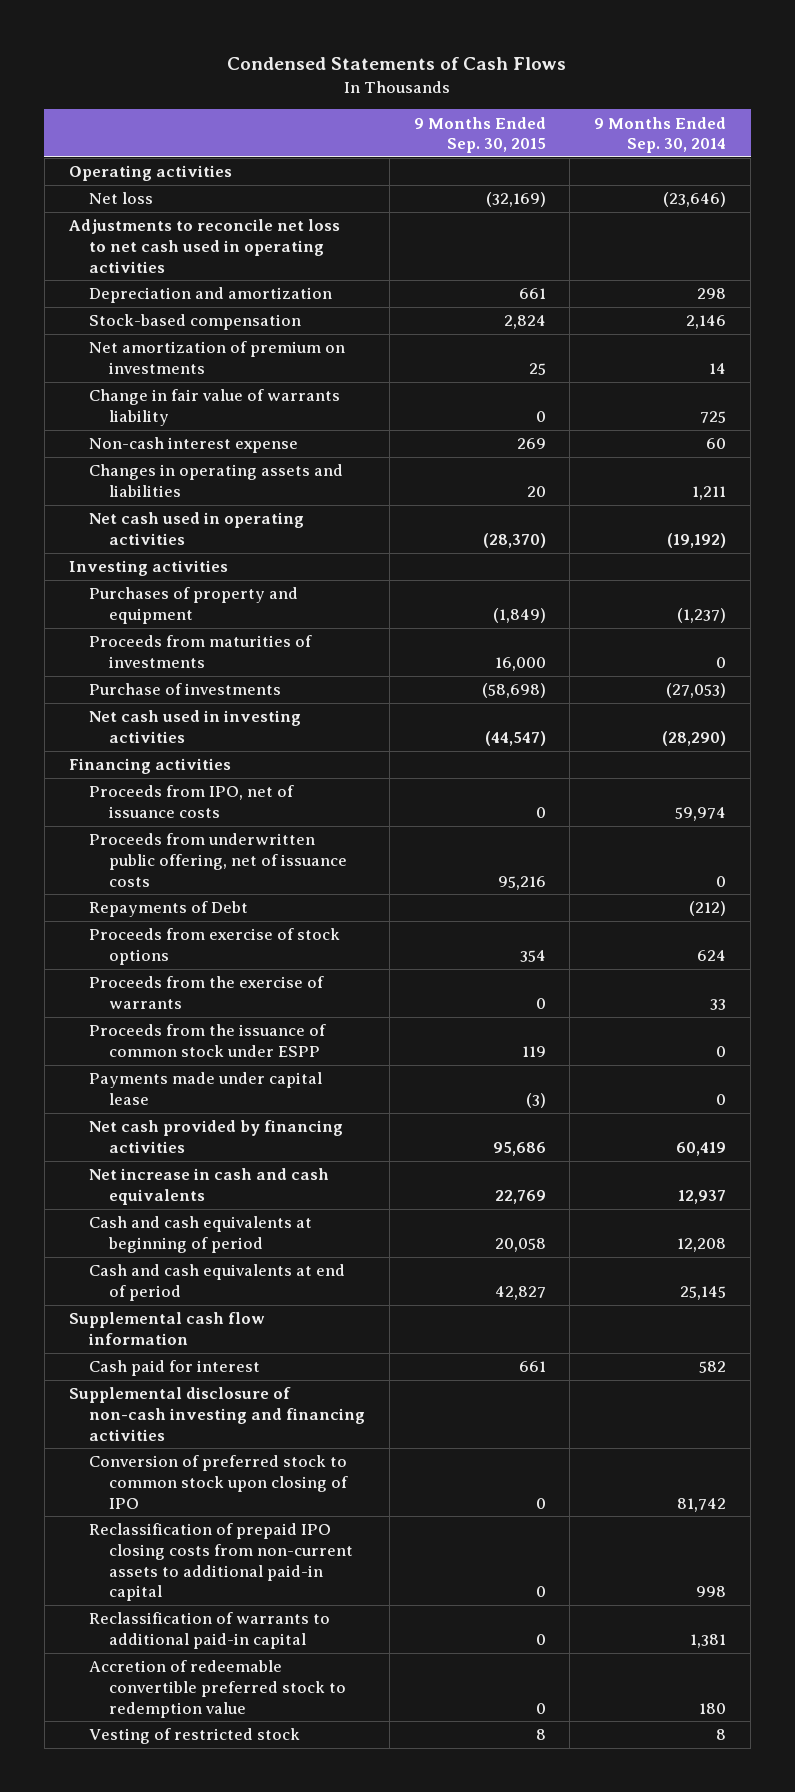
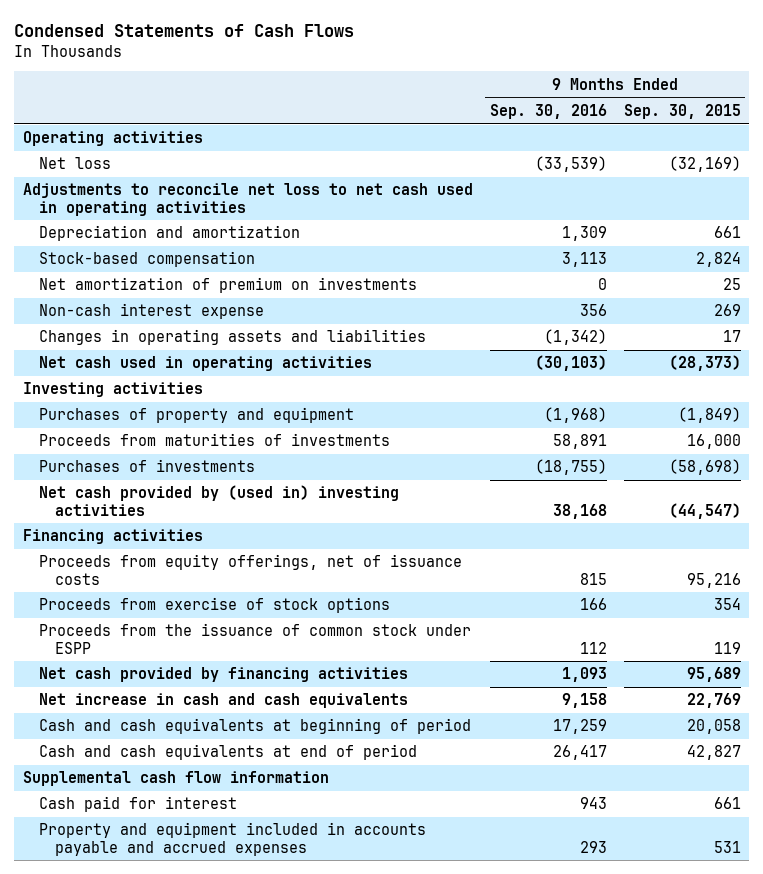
[594,116,727,154] 9 Months Ended Sep. 30, 2014 -> none
none -> [489,104,607,120] Sep. 30, 2016
[88,389,340,426] Change in fair value of warrants liability -> none
[526,485,546,497] 20 -> [722,330,741,343] 17
[482,532,546,548] (28,370) -> [668,355,741,372] (28,373)
[88,683,281,696] Purchase of investments -> [38,459,255,473] Purchases of investments
[88,710,301,743] Net cash used in investing activities -> [38,485,399,516] Net cash provided by (used in) investing activities
[88,785,294,818] Proceeds from IPO, net of issuance costs -> none
[88,901,248,918] Repayments of Debt -> none
[88,833,348,887] Proceeds from underwritten public offering, net of issuance costs -> [38,554,462,585] Proceeds from equity offerings, net of issuance costs
[88,976,324,1009] Proceeds from the exercise of warrants -> none
[88,1072,322,1105] Payments made under capital lease -> none
[492,1141,546,1156] 95,686 -> [686,667,741,683] 95,689
[68,1387,365,1441] Supplemental disclosure of non-cash investing and financing activities -> none
[88,1455,349,1509] Conversion of preferred stock to common stock upon closing of IPO -> none
[88,1523,354,1602] Reclassification of prepaid IPO closing costs from non-current assets to additional paid-in capital -> none
[88,1612,330,1649] Reclassification of warrants to additional paid-in capital -> none
[88,1660,347,1718] Accretion of redeemable convertible preferred stock to redemption value -> none
[88,1728,300,1745] Vesting of restricted stock -> none
none -> [38,822,426,856] Property and equipment included in accounts payable and accrued expenses

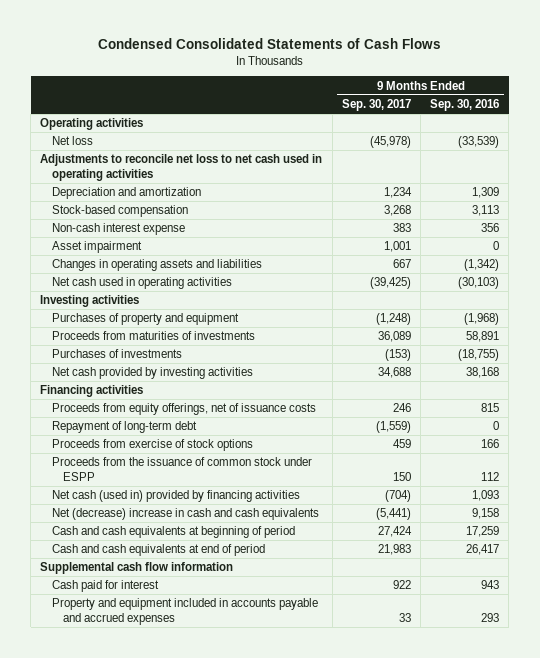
[14,23,355,37] Condensed Statements of Cash Flows -> [97,37,441,49] Condensed Consolidated Statements of Cash Flows
[623,104,741,120] Sep. 30, 2015 -> none
none -> [341,99,411,112] Sep. 30, 2017
[38,277,417,294] Net amortization of premium on investments -> none
none -> [51,241,142,254] Asset impairment
[38,485,399,516] Net cash provided by (used in) investing activities -> [51,367,253,380] Net cash provided by investing activities
none -> [51,421,197,434] Repayment of long-term debt
[38,667,408,683] Net cash provided by financing activities -> [51,490,300,503] Net cash (used in) provided by financing activities
[38,693,408,709] Net increase in cash and cash equivalents -> [51,508,319,521] Net (decrease) increase in cash and cash equivalents

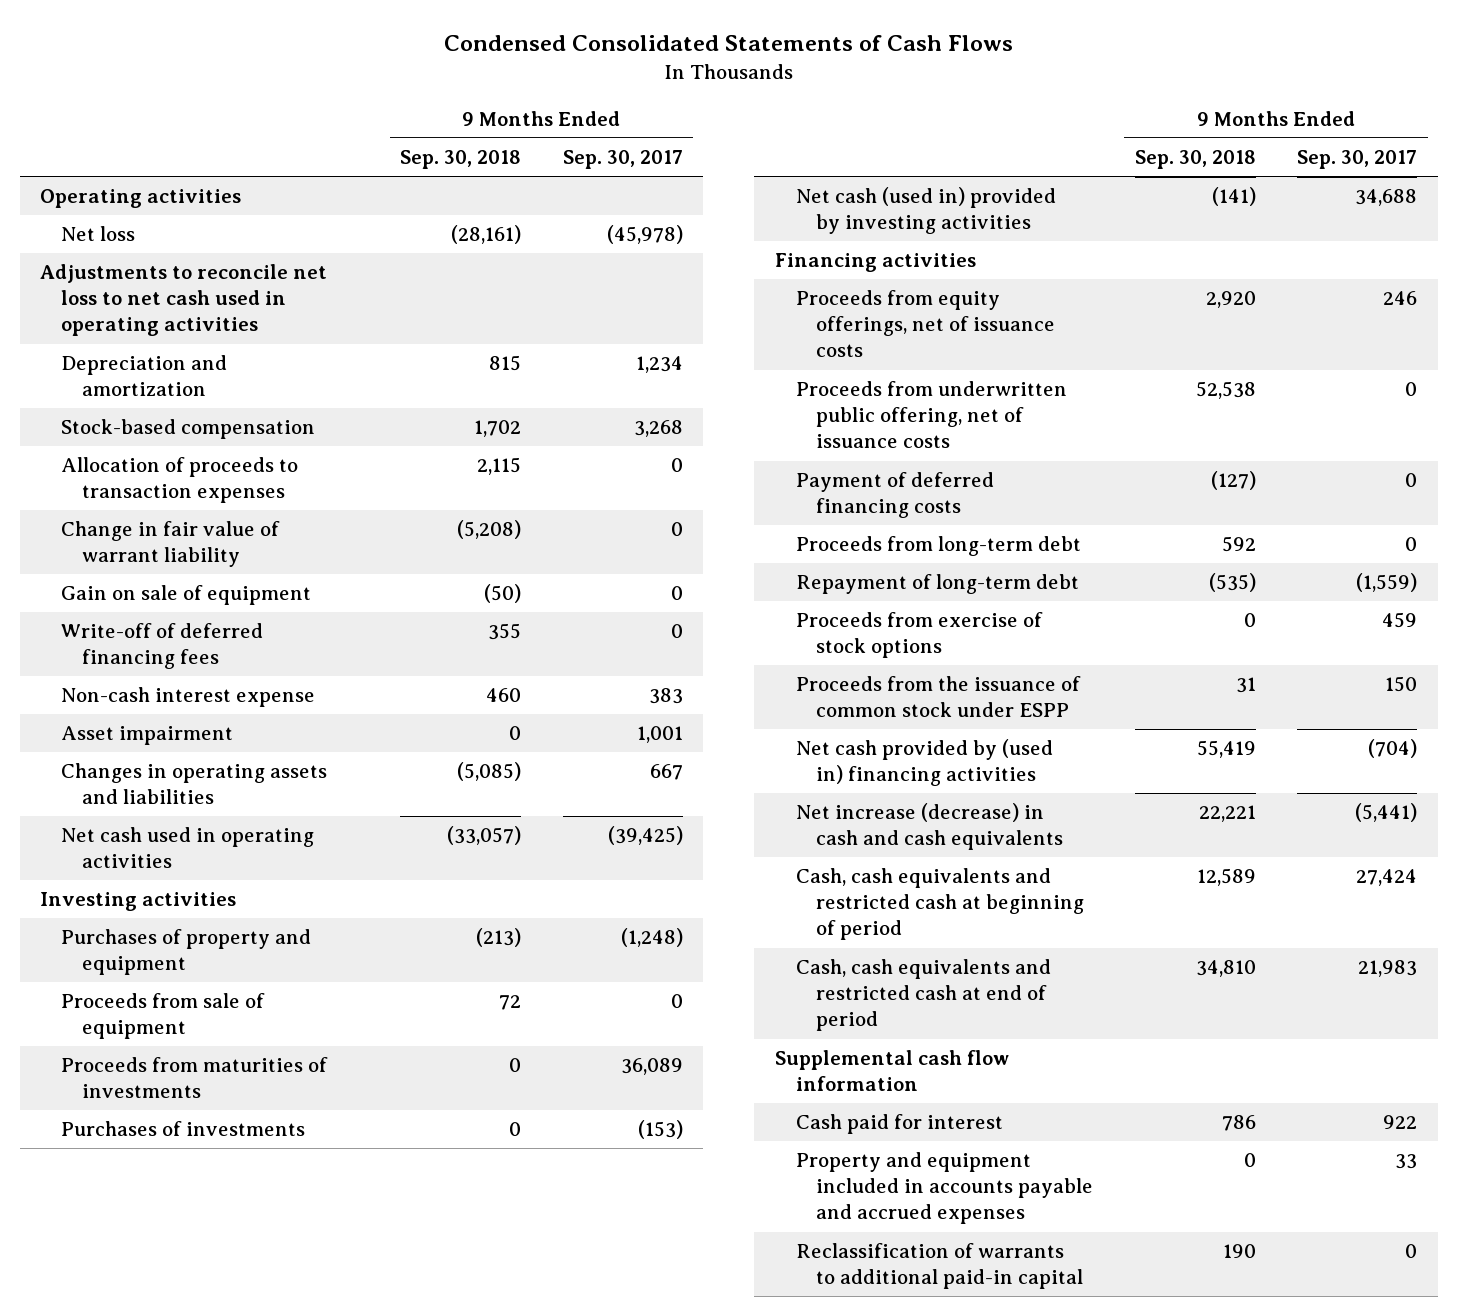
[430,99,500,112] Sep. 30, 2016 -> none
none -> [400,149,522,169] Sep. 30, 2018
none -> [61,457,299,504] Allocation of proceeds to transaction expenses
none -> [61,521,281,568] Change in fair value of warrant liability
none -> [61,585,312,606] Gain on sale of equipment
none -> [61,623,264,670] Write-off of deferred financing fees
none -> [61,993,266,1040] Proceeds from sale of equipment
[51,367,253,380] Net cash provided by investing activities -> [795,187,1056,235] Net cash (used in) provided by investing activities
none -> [795,381,1067,449] Proceeds from underwritten public offering, net of issuance costs
none -> [795,472,994,519] Payment of deferred financing costs
none -> [795,536,1081,557] Proceeds from long-term debt
[51,490,300,503] Net cash (used in) provided by financing activities -> [795,739,1053,787] Net cash provided by (used in) financing activities
[51,508,319,521] Net (decrease) increase in cash and cash equivalents -> [795,803,1064,851] Net increase (decrease) in cash and cash equivalents
[51,526,295,539] Cash and cash equivalents at beginning of period -> [795,868,1085,941] Cash, cash equivalents and restricted cash at beginning of period
[51,544,265,557] Cash and cash equivalents at end of period -> [795,959,1051,1032] Cash, cash equivalents and restricted cash at end of period
none -> [795,1243,1084,1290] Reclassification of warrants to additional paid-in capital

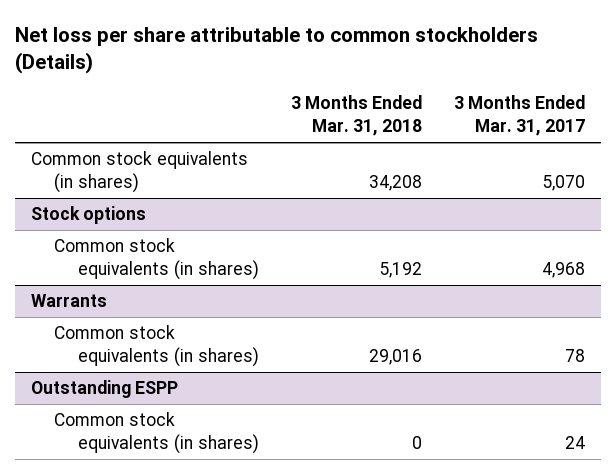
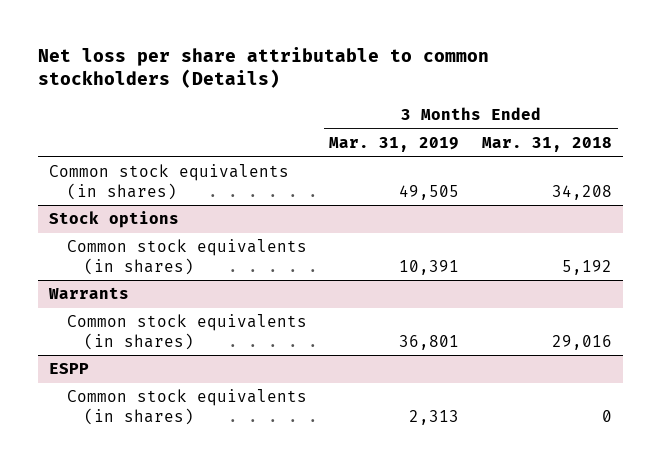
[454,95,586,137] 3 Months Ended Mar. 31, 2017 -> none
none -> [329,137,460,153] Mar. 31, 2019
[30,380,178,399] Outstanding ESPP -> [49,363,90,375] ESPP

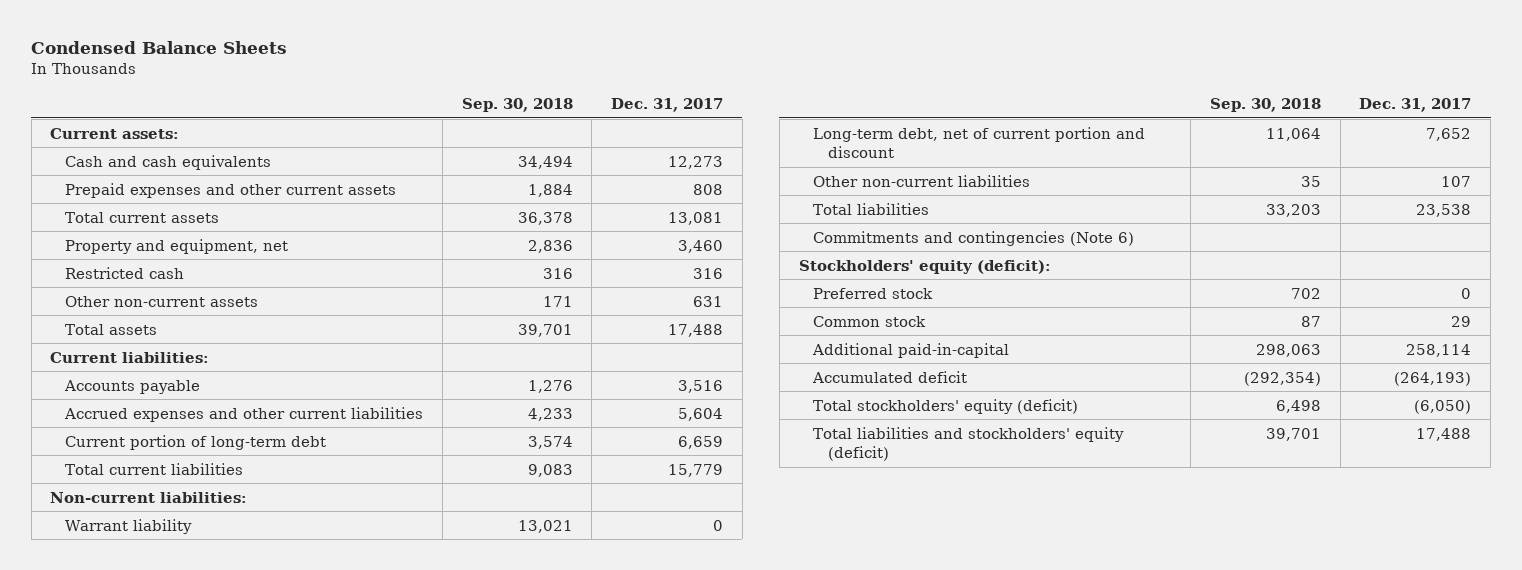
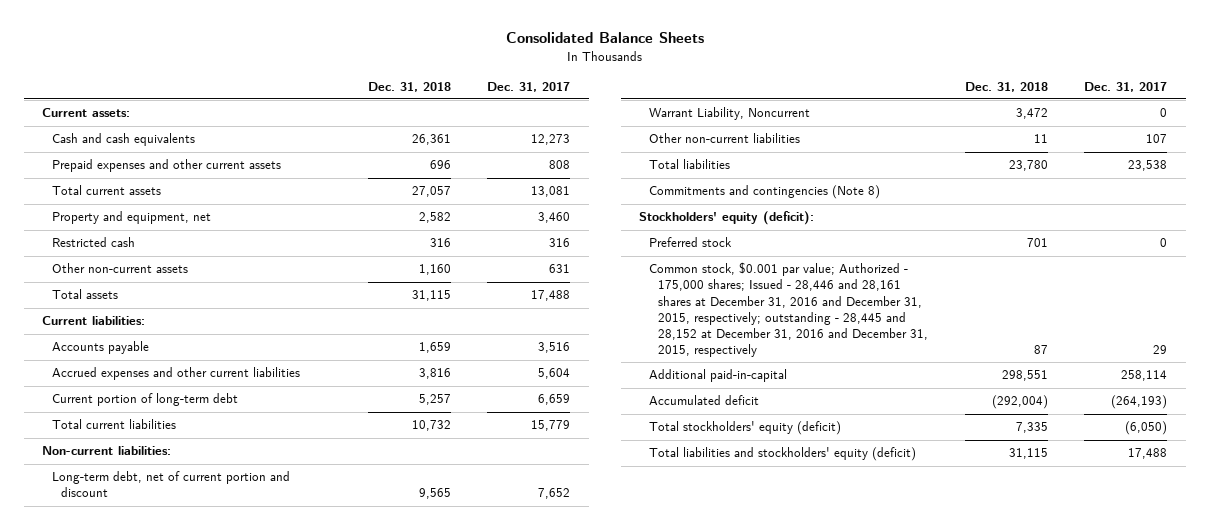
[31,41,288,55] Condensed Balance Sheets -> [505,32,704,44] Consolidated Balance Sheets
[461,97,573,112] Sep. 30, 2018 -> none
none -> [367,81,451,92] Dec. 31, 2018
[65,518,193,534] Warrant liability -> none
none -> [648,107,810,121] Warrant Liability, Noncurrent
[813,230,1135,246] Commitments and contingencies (Note 6) -> [648,185,880,200] Commitments and contingencies (Note 8)
[813,315,927,327] Common stock -> none
none -> [648,262,929,357] Common stock, $0.001 par value; Authorized - 175,000 shares; Issued - 28,446 and 28,161 shares at December 31, 2016 and December 31, 2015, respectively; outstanding - 28,445 and 28,152 at December 31, 2016 and December 31, 2015, respectively

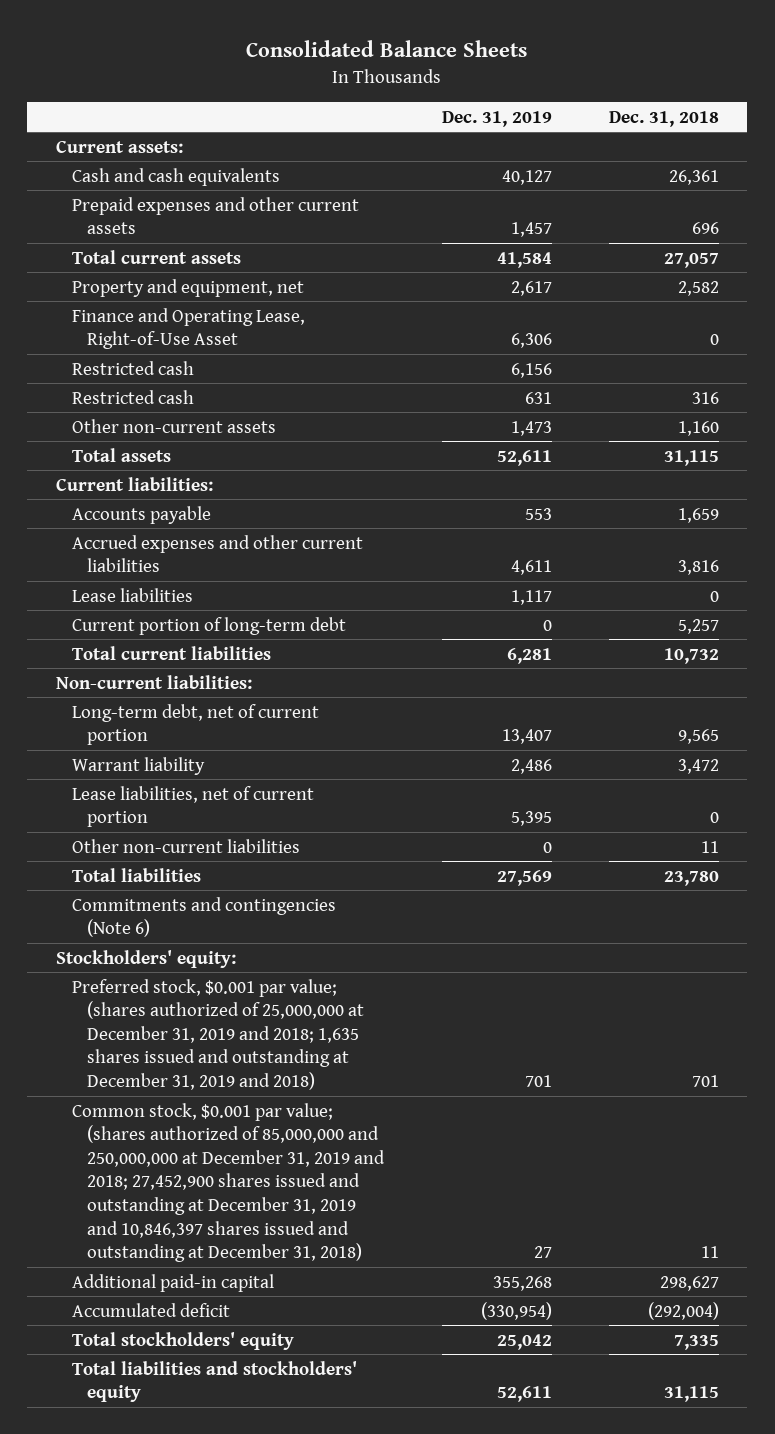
[487,81,571,92] Dec. 31, 2017 -> none
none -> [441,110,552,127] Dec. 31, 2019
none -> [71,307,305,350] Finance and Operating Lease, Right-of-Use Asset
none -> [71,360,194,375] Restricted cash
none -> [71,587,193,602] Lease liabilities
[51,471,290,498] Long-term debt, net of current portion and discount -> [71,703,319,746] Long-term debt, net of current portion
[648,107,810,121] Warrant Liability, Noncurrent -> [71,756,205,775] Warrant liability
none -> [71,785,314,828] Lease liabilities, net of current portion
[648,185,880,200] Commitments and contingencies (Note 8) -> [71,896,336,938] Commitments and contingencies (Note 6)
[638,211,814,226] Stockholders' equity (deficit): -> [55,949,236,968] Stockholders' equity:
[648,237,732,248] Preferred stock -> [71,978,365,1091] Preferred stock, $0.001 par value; (shares authorized of 25,000,000 at December 31, 2019 and 2018; 1,635 shares issued and outstanding at December 31, 2019 and 2018)
[648,262,929,357] Common stock, $0.001 par value; Authorized - 175,000 shares; Issued - 28,446 and 28,161 shares at December 31, 2016 and December 31, 2015, respectively; outstanding - 28,445 and 28,152 at December 31, 2016 and December 31, 2015, respectively -> [71,1102,386,1263] Common stock, $0.001 par value; (shares authorized of 85,000,000 and 250,000,000 at December 31, 2019 and 2018; 27,452,900 shares issued and outstanding at December 31, 2019 and 10,846,397 shares issued and outstanding at December 31, 2018)
[1033,344,1048,354] 87 -> [700,1246,719,1259] 11
[648,369,787,383] Additional paid-in-capital -> [71,1273,274,1292] Additional paid-in capital
[1001,370,1048,382] 298,551 -> [659,1275,719,1291] 298,627
[648,421,841,436] Total stockholders' equity (deficit) -> [71,1331,294,1350] Total stockholders' equity
[648,447,916,462] Total liabilities and stockholders' equity (deficit) -> [71,1360,357,1403] Total liabilities and stockholders' equity

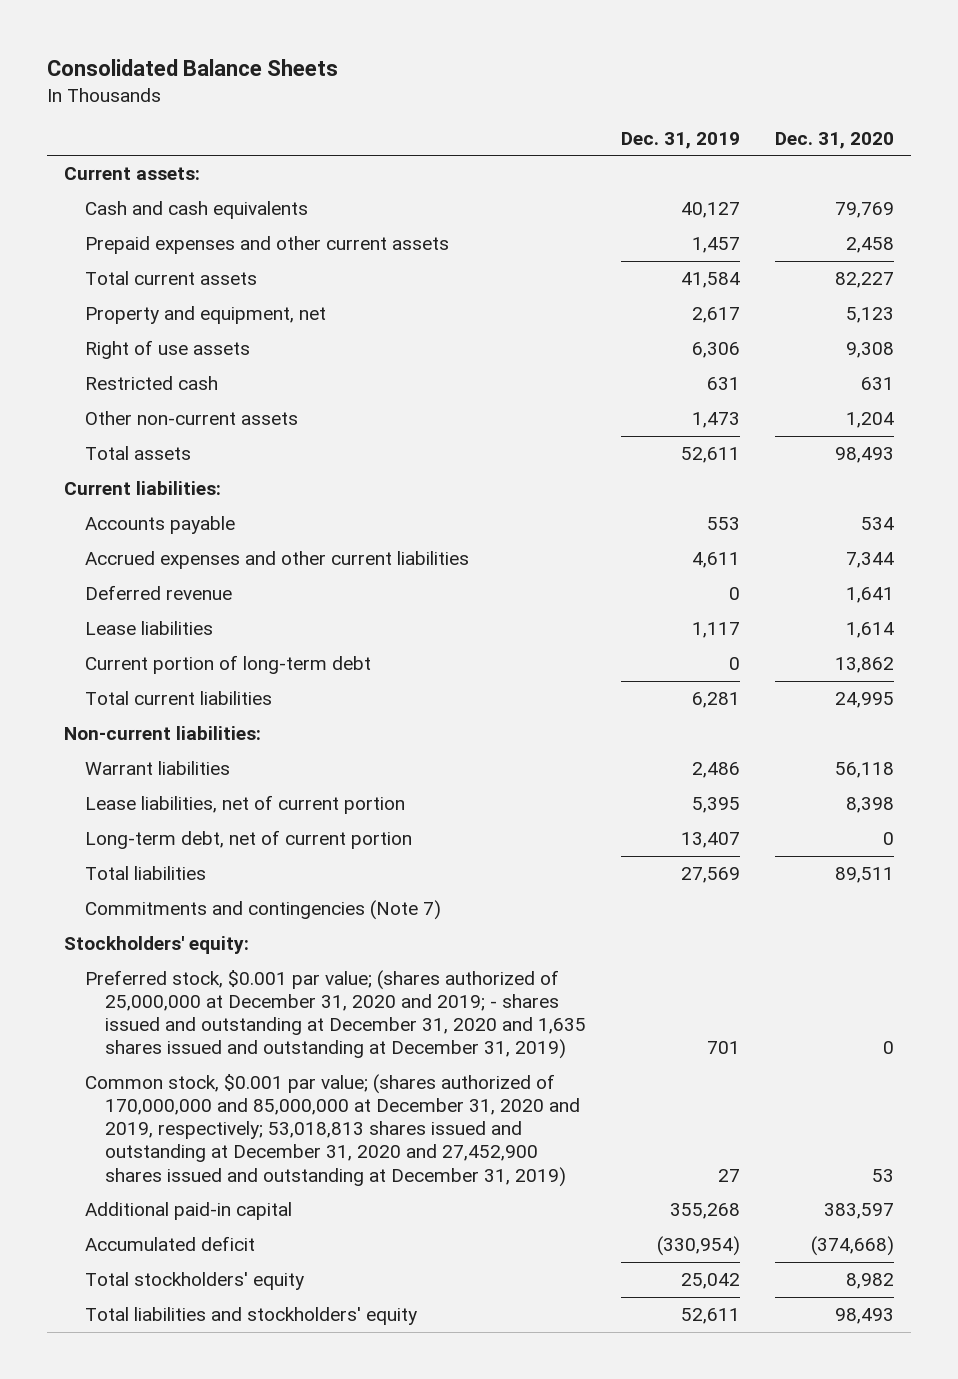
[608,110,719,127] Dec. 31, 2018 -> none
none -> [774,131,894,149] Dec. 31, 2020
[71,360,194,375] Restricted cash -> none
[71,307,305,350] Finance and Operating Lease, Right-of-Use Asset -> [84,340,250,360] Right of use assets
none -> [84,585,232,601] Deferred revenue
[71,756,205,775] Warrant liability -> [84,761,230,776] Warrant liabilities
[71,838,300,853] Other non-current liabilities -> none
[71,703,319,746] Long-term debt, net of current portion -> [84,830,412,850] Long-term debt, net of current portion
[71,896,336,938] Commitments and contingencies (Note 6) -> [84,900,441,921] Commitments and contingencies (Note 7)
[71,978,365,1091] Preferred stock, $0.001 par value; (shares authorized of 25,000,000 at December 31, 2019 and 2018; 1,635 shares issued and outstanding at December 31, 2019 and 2018) -> [84,970,587,1060] Preferred stock, $0.001 par value; (shares authorized of 25,000,000 at December 31, 2020 and 2019; - shares issued and outstanding at December 31, 2020 and 1,635 shares issued and outstanding at December 31, 2019)
[71,1102,386,1263] Common stock, $0.001 par value; (shares authorized of 85,000,000 and 250,000,000 at December 31, 2019 and 2018; 27,452,900 shares issued and outstanding at December 31, 2019 and 10,846,397 shares issued and outstanding at December 31, 2018) -> [84,1074,581,1187] Common stock, $0.001 par value; (shares authorized of 170,000,000 and 85,000,000 at December 31, 2020 and 2019, respectively; 53,018,813 shares issued and outstanding at December 31, 2020 and 27,452,900 shares issued and outstanding at December 31, 2019)

